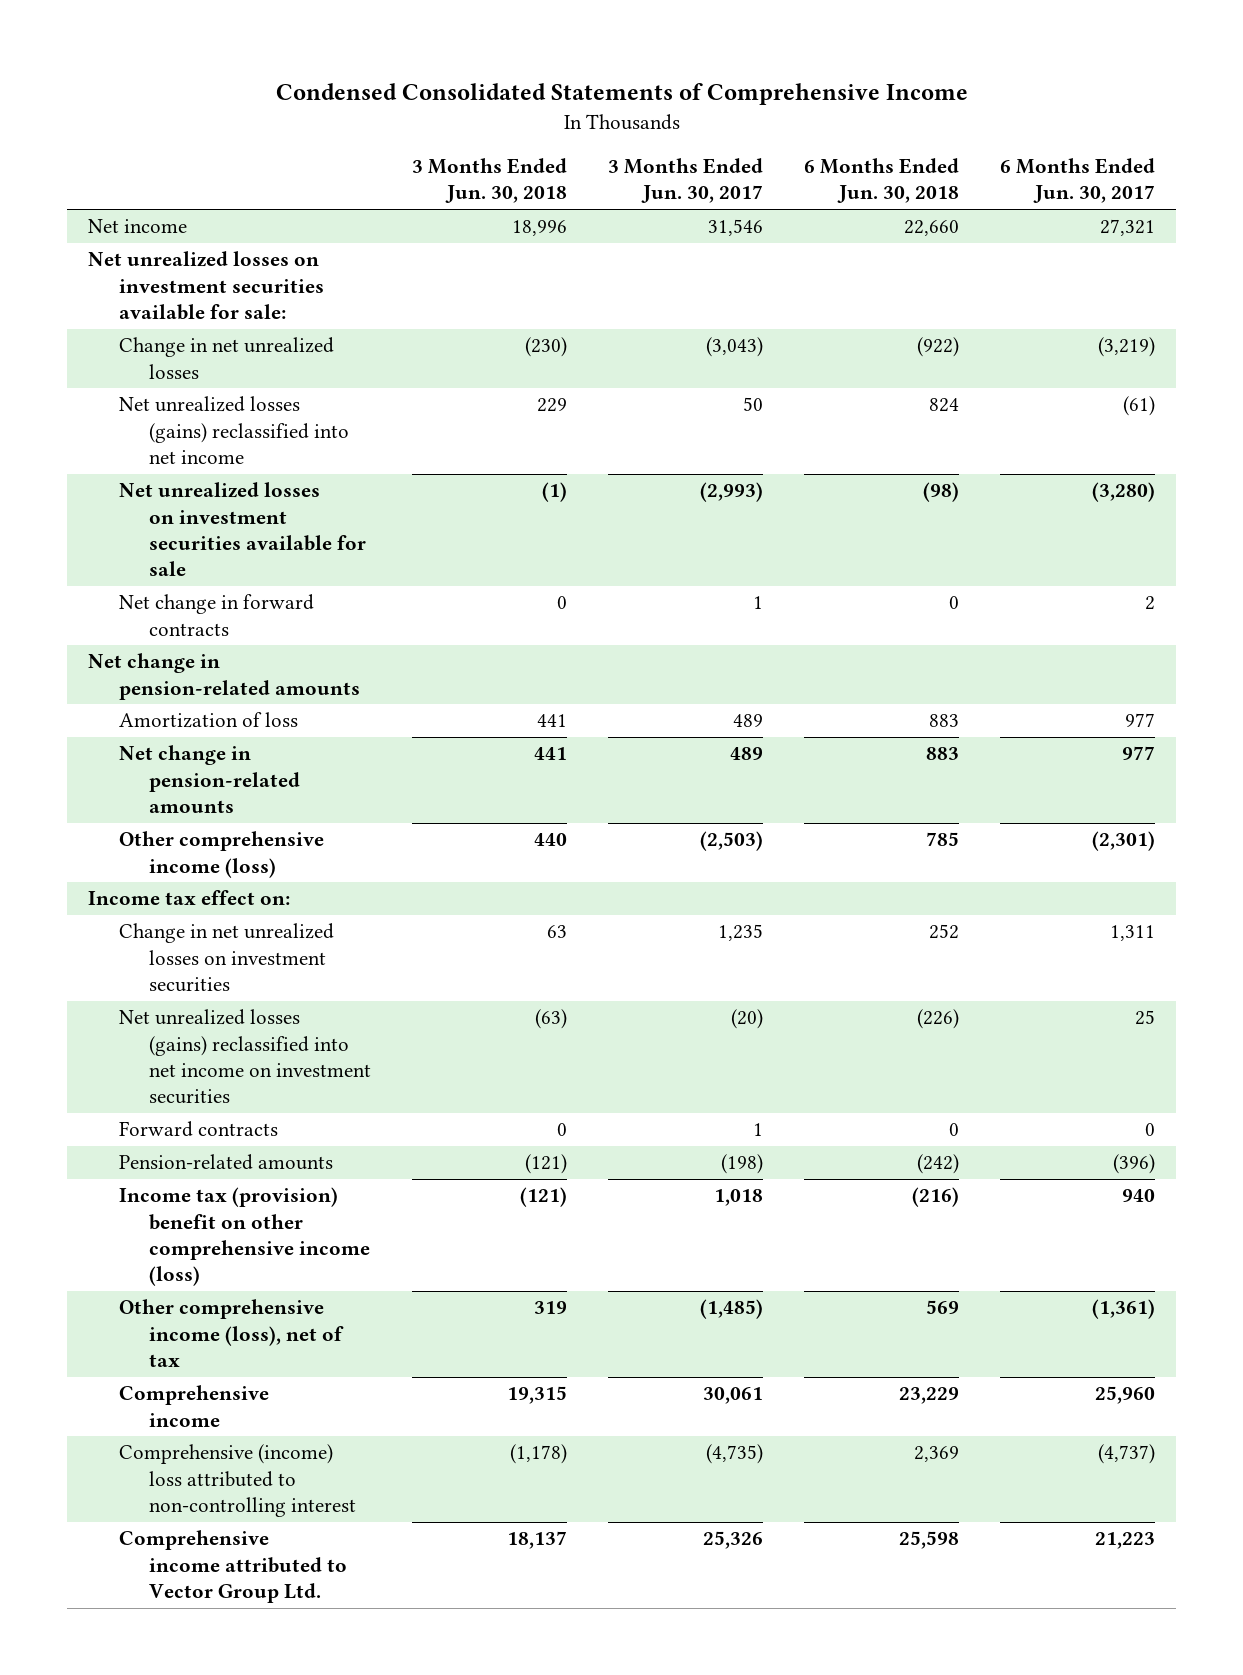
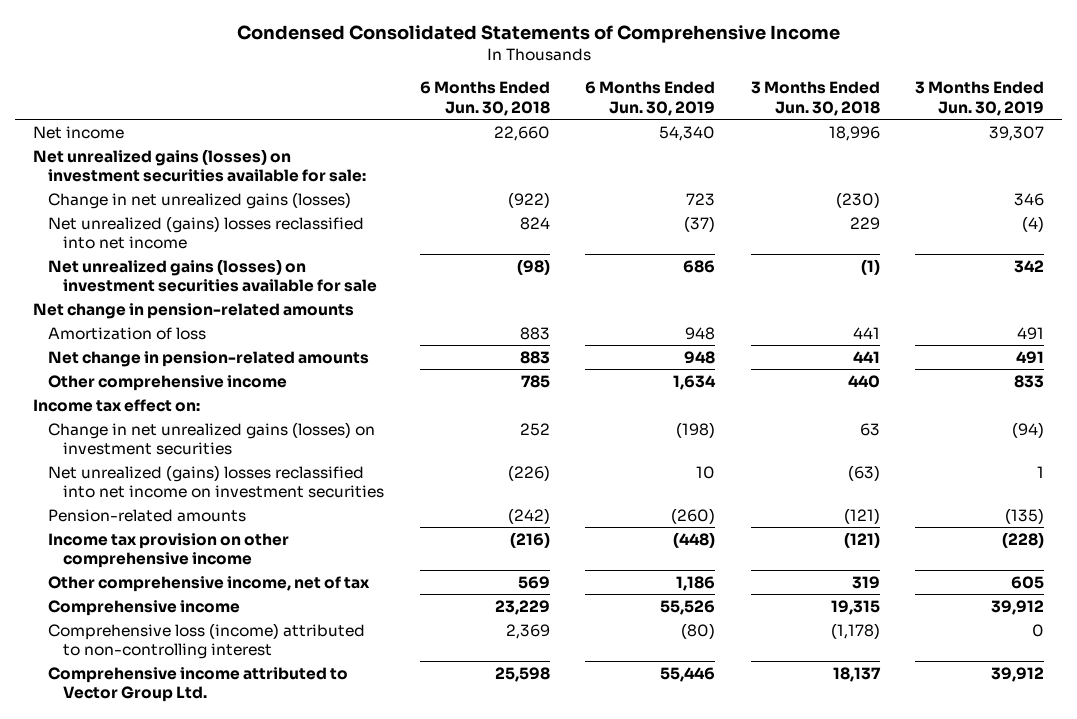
[608,158,764,204] 3 Months Ended Jun. 30, 2017 -> none
[1000,158,1156,204] 6 Months Ended Jun. 30, 2017 -> none
none -> [585,81,716,116] 6 Months Ended Jun. 30, 2019
none -> [915,81,1045,116] 3 Months Ended Jun. 30, 2019
[118,594,314,636] Net change in forward contracts -> none
[87,251,324,320] Net unrealized losses on investment securities available for sale: -> [32,148,367,183] Net unrealized gains (losses) on investment securities available for sale:
[118,337,334,379] Change in net unrealized losses -> [48,191,352,209] Change in net unrealized gains (losses)
[118,396,350,464] Net unrealized losses (gains) reclassified into net income -> [48,215,365,250] Net unrealized (gains) losses reclassified into net income
[118,482,367,576] Net unrealized losses on investment securities available for sale -> [48,258,378,293] Net unrealized gains (losses) on investment securities available for sale
[118,831,324,878] Other comprehensive income (loss) -> [48,374,288,391] Other comprehensive income
[118,1121,278,1138] Forward contracts -> none
[118,923,334,992] Change in net unrealized losses on investment securities -> [48,421,376,456] Change in net unrealized gains (losses) on investment securities
[118,1009,372,1104] Net unrealized losses (gains) reclassified into net income on investment securities -> [48,464,385,499] Net unrealized (gains) losses reclassified into net income on investment securities
[118,1187,371,1286] Income tax (provision) benefit on other comprehensive income (loss) -> [48,532,290,569] Income tax provision on other comprehensive income
[118,1299,345,1367] Other comprehensive income (loss), net of tax -> [48,575,371,592] Other comprehensive income, net of tax
[118,1444,357,1517] Comprehensive (income) loss attributed to non-controlling interest -> [48,622,366,660] Comprehensive loss (income) attributed to non-controlling interest

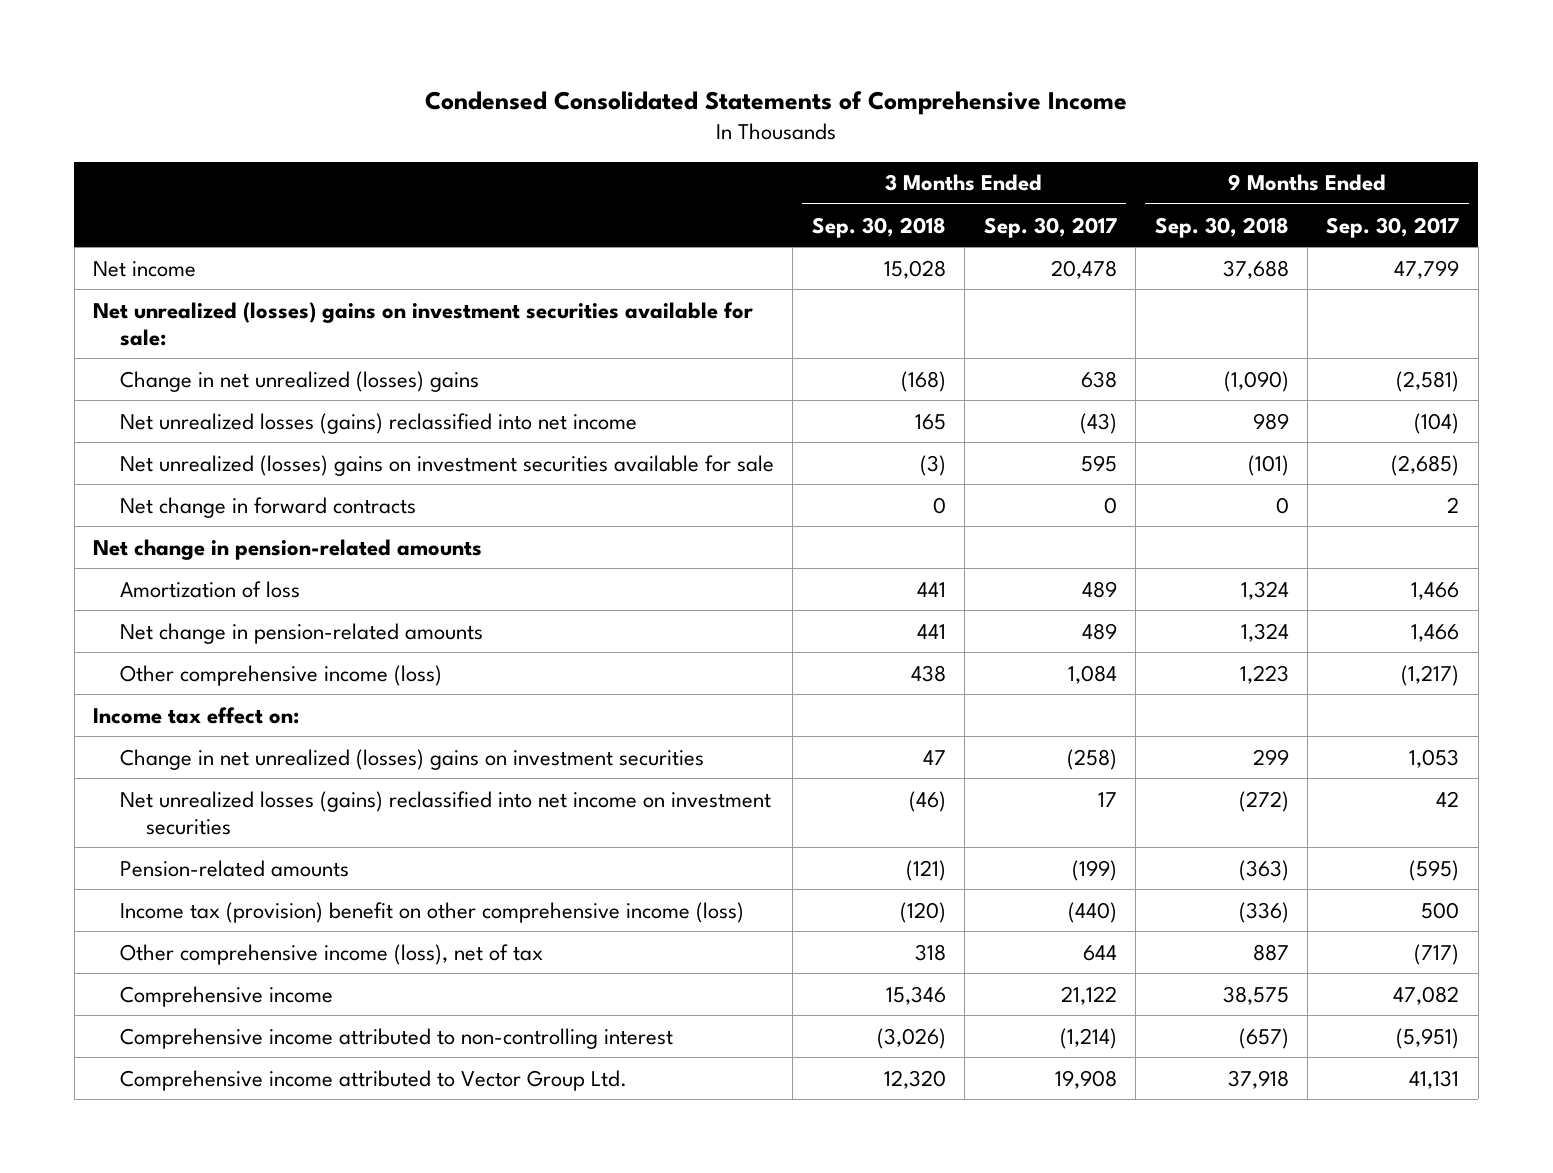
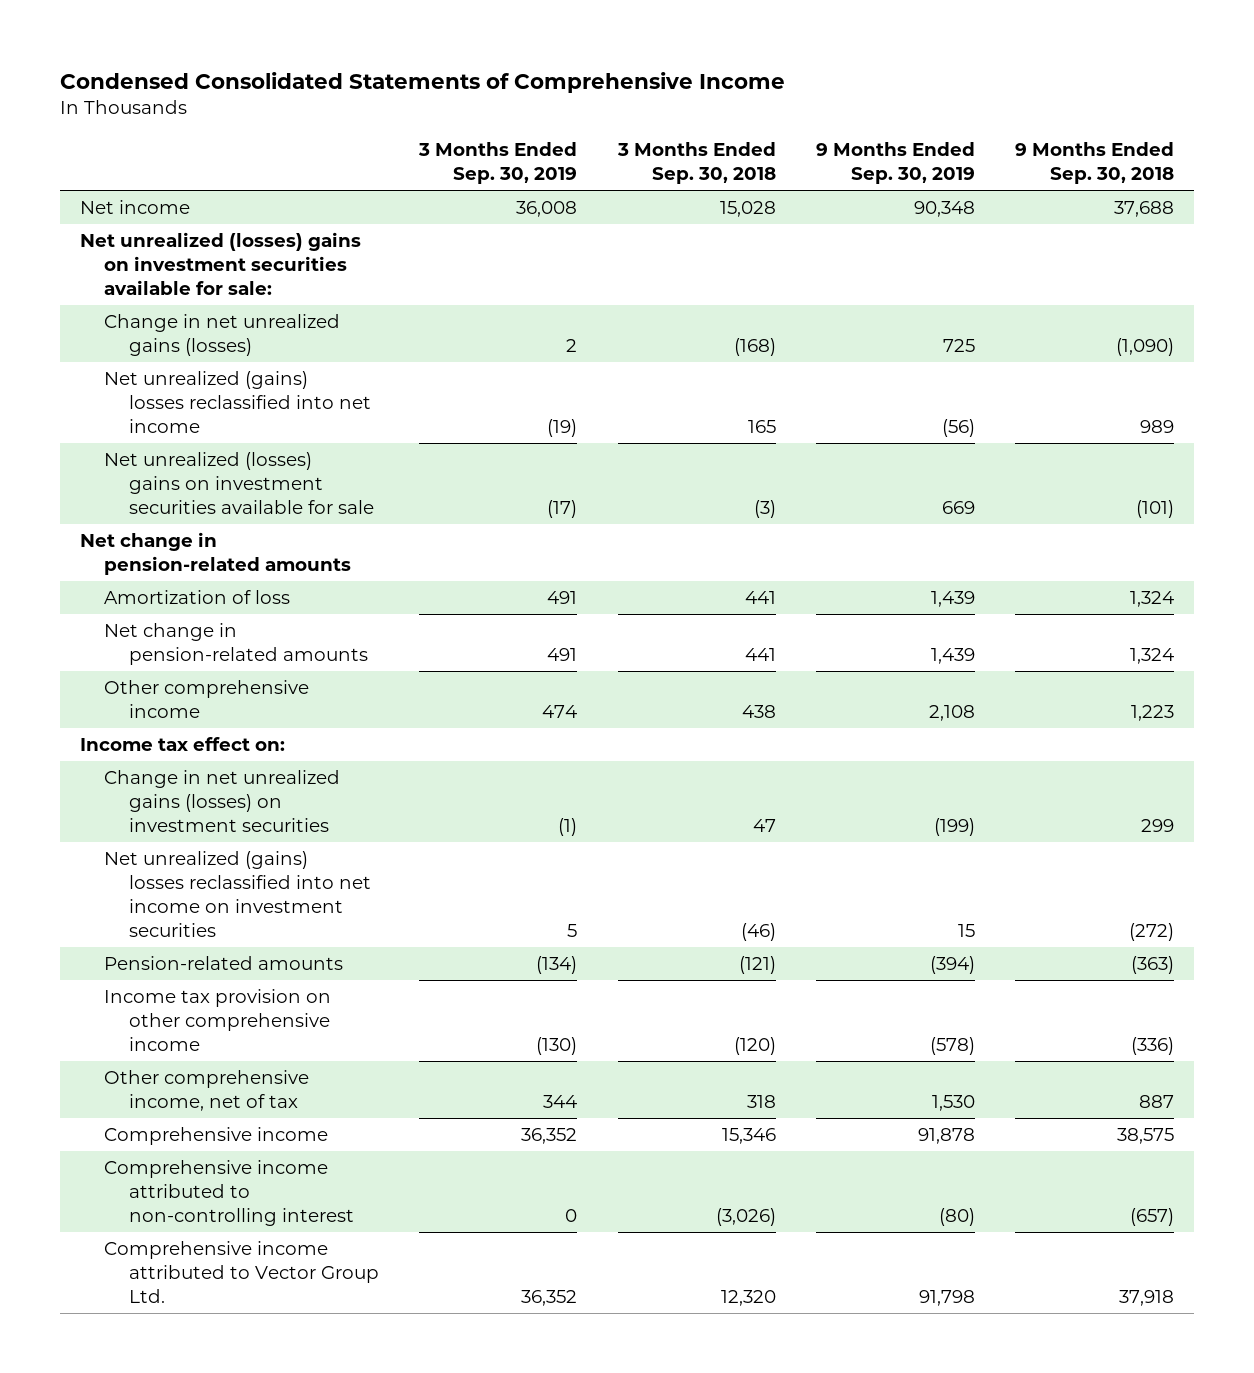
[983,216,1117,238] Sep. 30, 2017 -> none
[1326,216,1460,238] Sep. 30, 2017 -> none
none -> [418,141,578,184] 3 Months Ended Sep. 30, 2019
none -> [815,141,975,184] 9 Months Ended Sep. 30, 2019
[119,370,479,392] Change in net unrealized (losses) gains -> [104,314,341,357] Change in net unrealized gains (losses)
[119,412,637,434] Net unrealized losses (gains) reclassified into net income -> [104,371,371,434] Net unrealized (gains) losses reclassified into net income
[119,496,416,518] Net change in forward contracts -> none
[119,664,442,686] Other comprehensive income (loss) -> [104,680,310,719] Other comprehensive income
[119,748,704,770] Change in net unrealized (losses) gains on investment securities -> [104,770,341,833] Change in net unrealized gains (losses) on investment securities
[119,790,771,835] Net unrealized losses (gains) reclassified into net income on investment securities -> [104,851,371,938] Net unrealized (gains) losses reclassified into net income on investment securities
[119,901,744,923] Income tax (provision) benefit on other comprehensive income (loss) -> [104,989,332,1052] Income tax provision on other comprehensive income
[119,943,543,965] Other comprehensive income (loss), net of tax -> [104,1070,310,1112] Other comprehensive income, net of tax

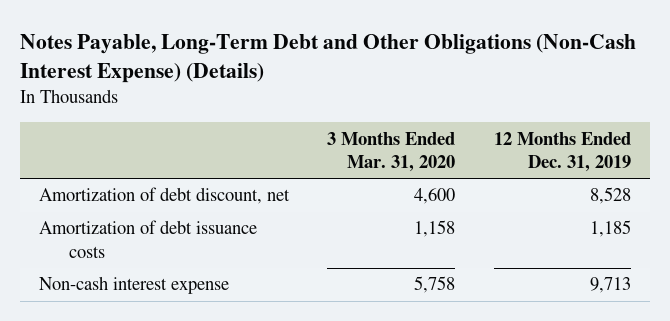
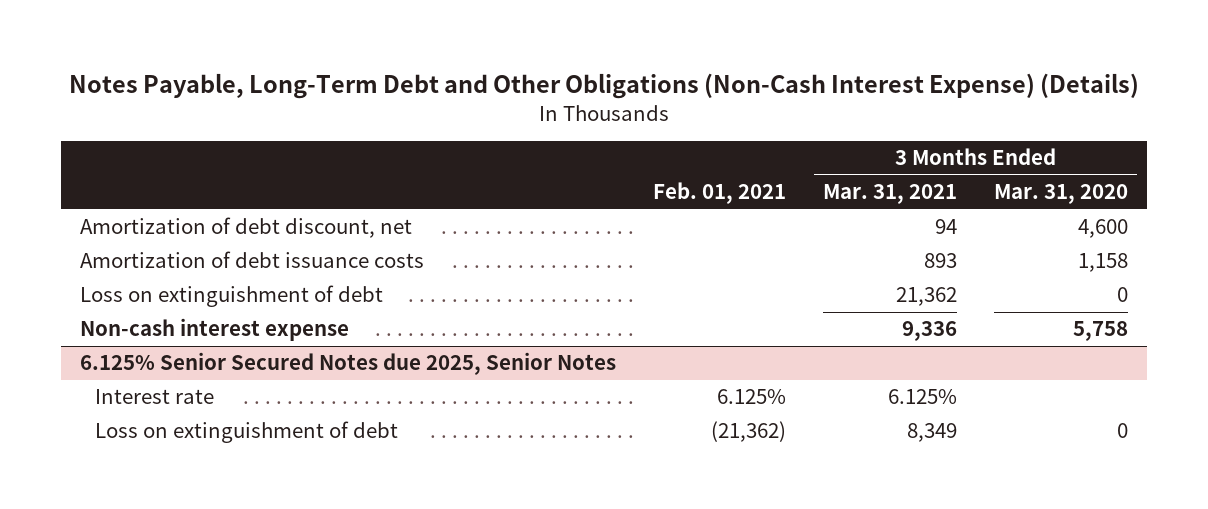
[493,131,631,173] 12 Months Ended Dec. 31, 2019 -> none
none -> [652,182,786,205] Feb. 01, 2021
none -> [823,184,958,205] Mar. 31, 2021
none -> [79,285,383,308] Loss on extinguishment of debt
none -> [79,352,616,376] 6.125% Senior Secured Notes due 2025, Senior Notes
none -> [95,389,215,405] Interest rate
none -> [95,421,399,444] Loss on extinguishment of debt

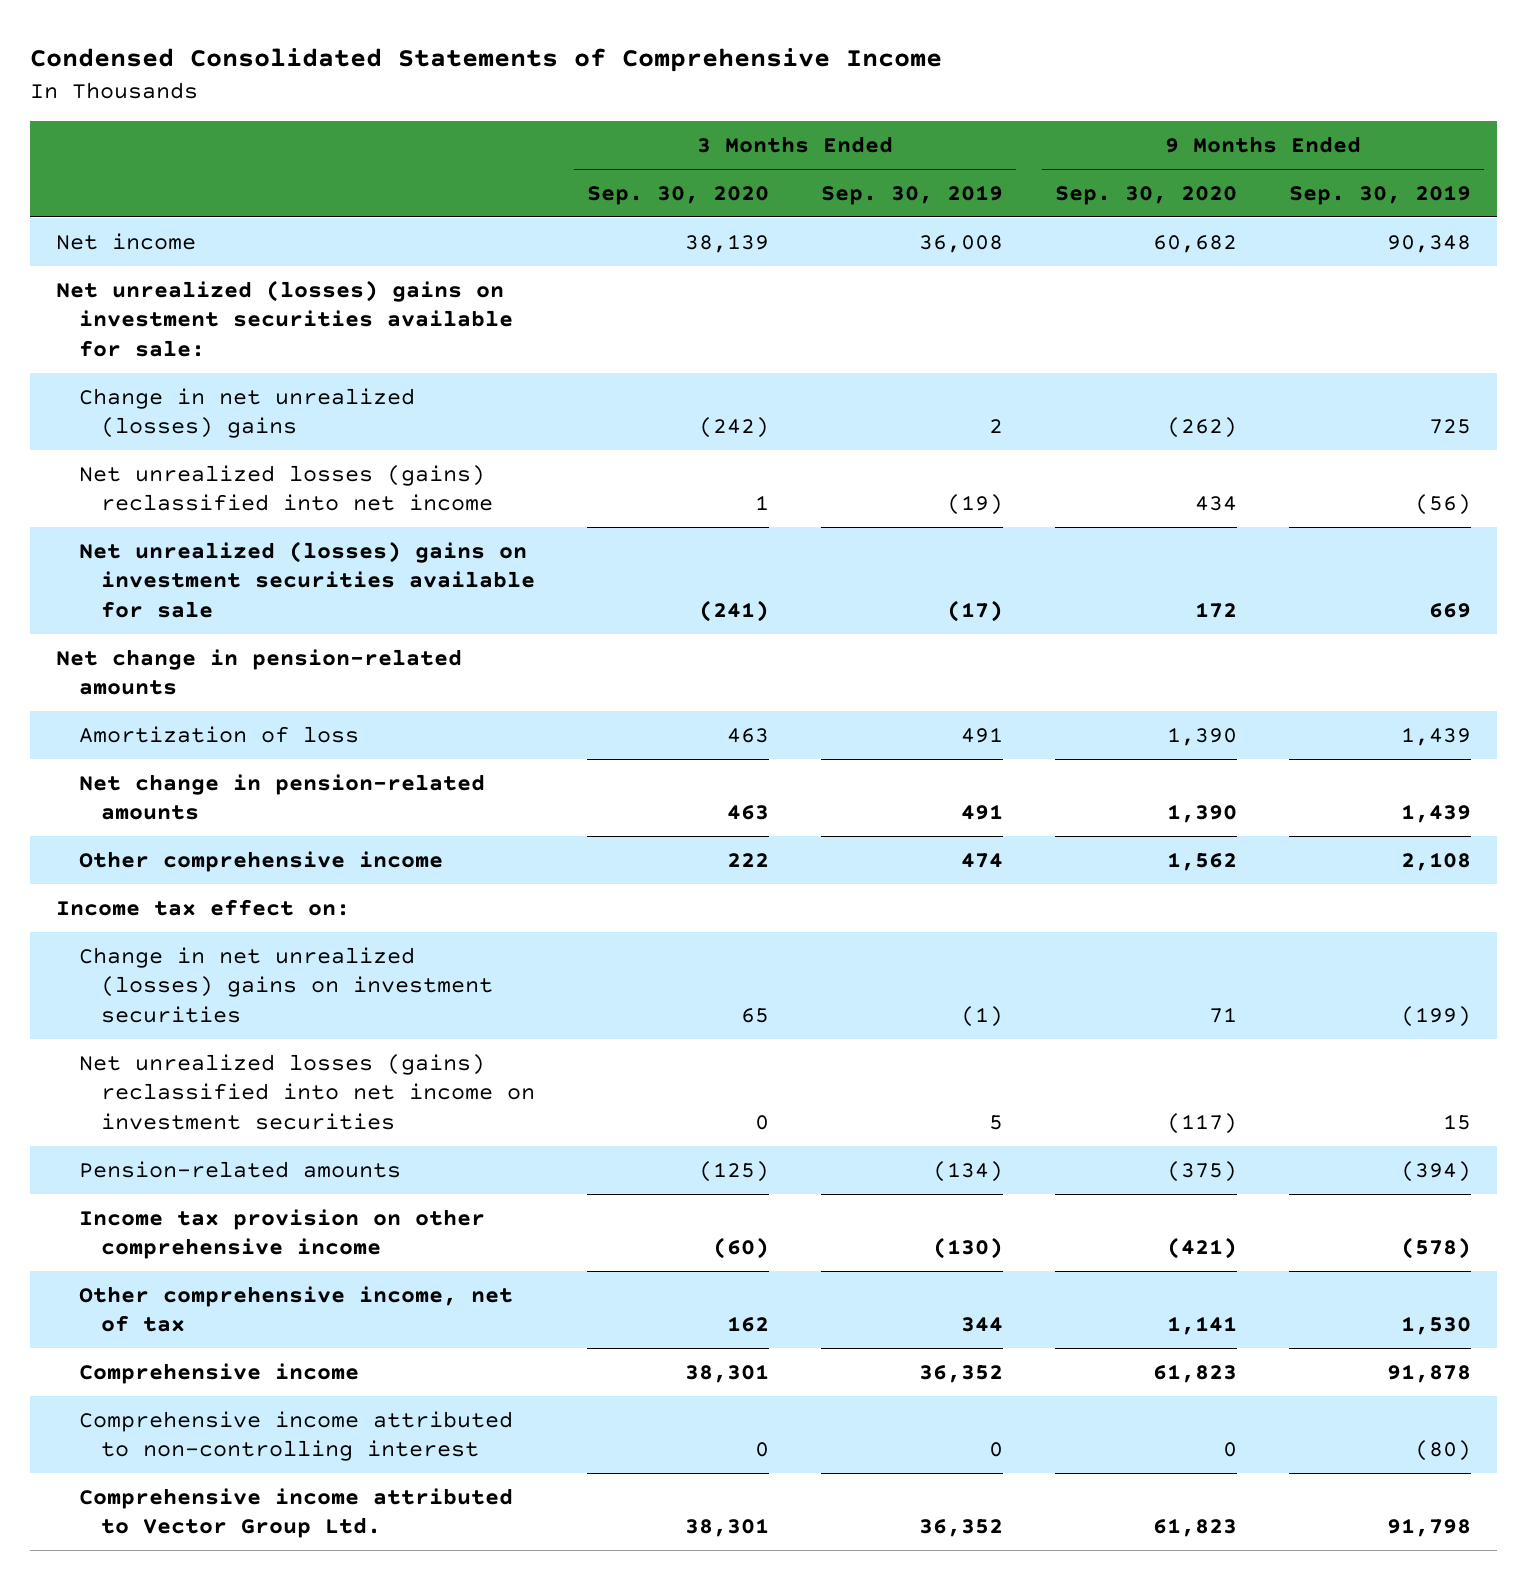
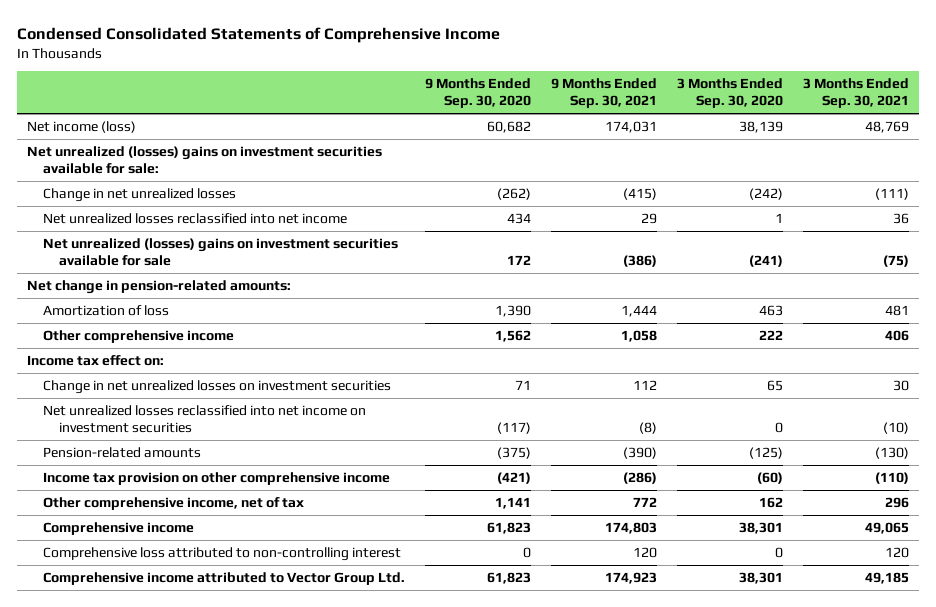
[821,184,1004,205] Sep. 30, 2019 -> none
[1289,184,1472,205] Sep. 30, 2019 -> none
none -> [551,78,658,109] 9 Months Ended Sep. 30, 2021
none -> [802,78,909,109] 3 Months Ended Sep. 30, 2021
[55,232,196,250] Net income -> [27,120,137,133] Net income (loss)
[78,387,415,439] Change in net unrealized (losses) gains -> [43,187,237,202] Change in net unrealized losses
[78,464,494,512] Net unrealized losses (gains) reclassified into net income -> [43,212,348,224] Net unrealized losses reclassified into net income
[55,648,462,696] Net change in pension-related amounts -> [27,279,292,294] Net change in pension-related amounts:
[78,773,485,821] Net change in pension-related amounts -> none
[78,946,494,1024] Change in net unrealized (losses) gains on investment securities -> [43,379,392,394] Change in net unrealized losses on investment securities
[78,1053,536,1131] Net unrealized losses (gains) reclassified into net income on investment securities -> [43,404,367,433] Net unrealized losses reclassified into net income on investment securities
[78,1410,513,1462] Comprehensive income attributed to non-controlling interest -> [43,546,402,561] Comprehensive loss attributed to non-controlling interest

